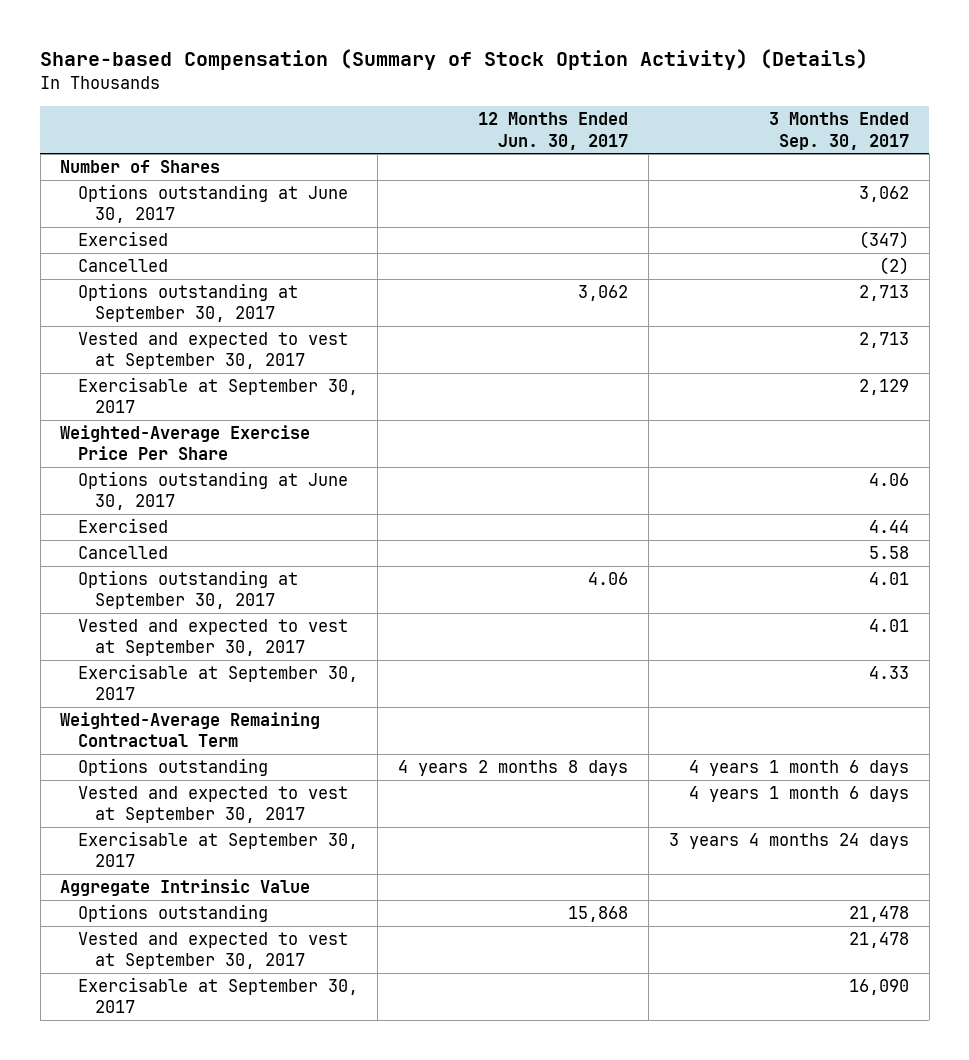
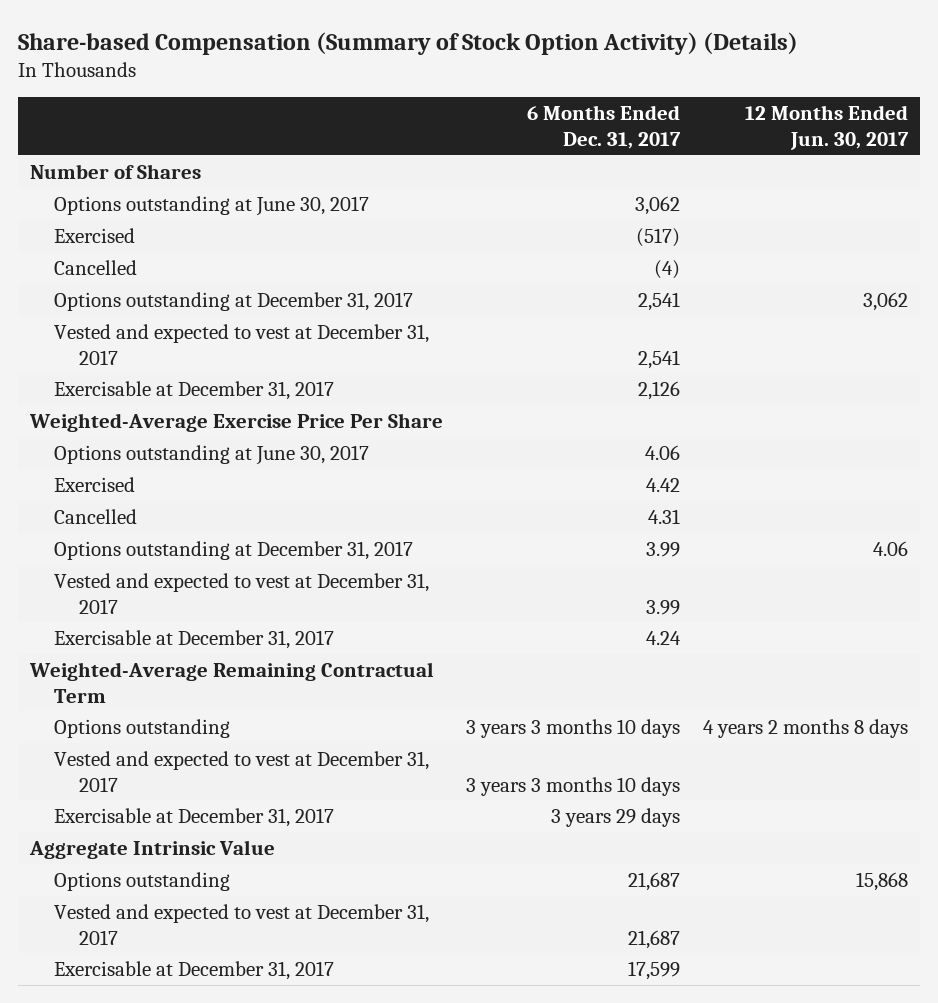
[769,112,910,150] 3 Months Ended Sep. 30, 2017 -> none
none -> [527,105,682,149] 6 Months Ended Dec. 31, 2017
[77,283,298,323] Options outstanding at September 30, 2017 -> [54,291,414,311] Options outstanding at December 31, 2017
[77,332,348,370] Vested and expected to vest at September 30, 2017 -> [54,323,430,365] Vested and expected to vest at December 31, 2017
[77,377,358,414] Exercisable at September 30, 2017 -> [54,380,335,400] Exercisable at December 31, 2017
[77,570,298,610] Options outstanding at September 30, 2017 -> [54,540,414,560] Options outstanding at December 31, 2017
[77,619,348,657] Vested and expected to vest at September 30, 2017 -> [54,572,430,614] Vested and expected to vest at December 31, 2017
[77,664,358,701] Exercisable at September 30, 2017 -> [54,629,335,649] Exercisable at December 31, 2017
[77,786,348,824] Vested and expected to vest at September 30, 2017 -> [54,750,430,792] Vested and expected to vest at December 31, 2017
[77,831,358,868] Exercisable at September 30, 2017 -> [54,807,335,827] Exercisable at December 31, 2017
[77,932,348,970] Vested and expected to vest at September 30, 2017 -> [54,903,430,945] Vested and expected to vest at December 31, 2017
[77,977,358,1014] Exercisable at September 30, 2017 -> [54,960,335,980] Exercisable at December 31, 2017

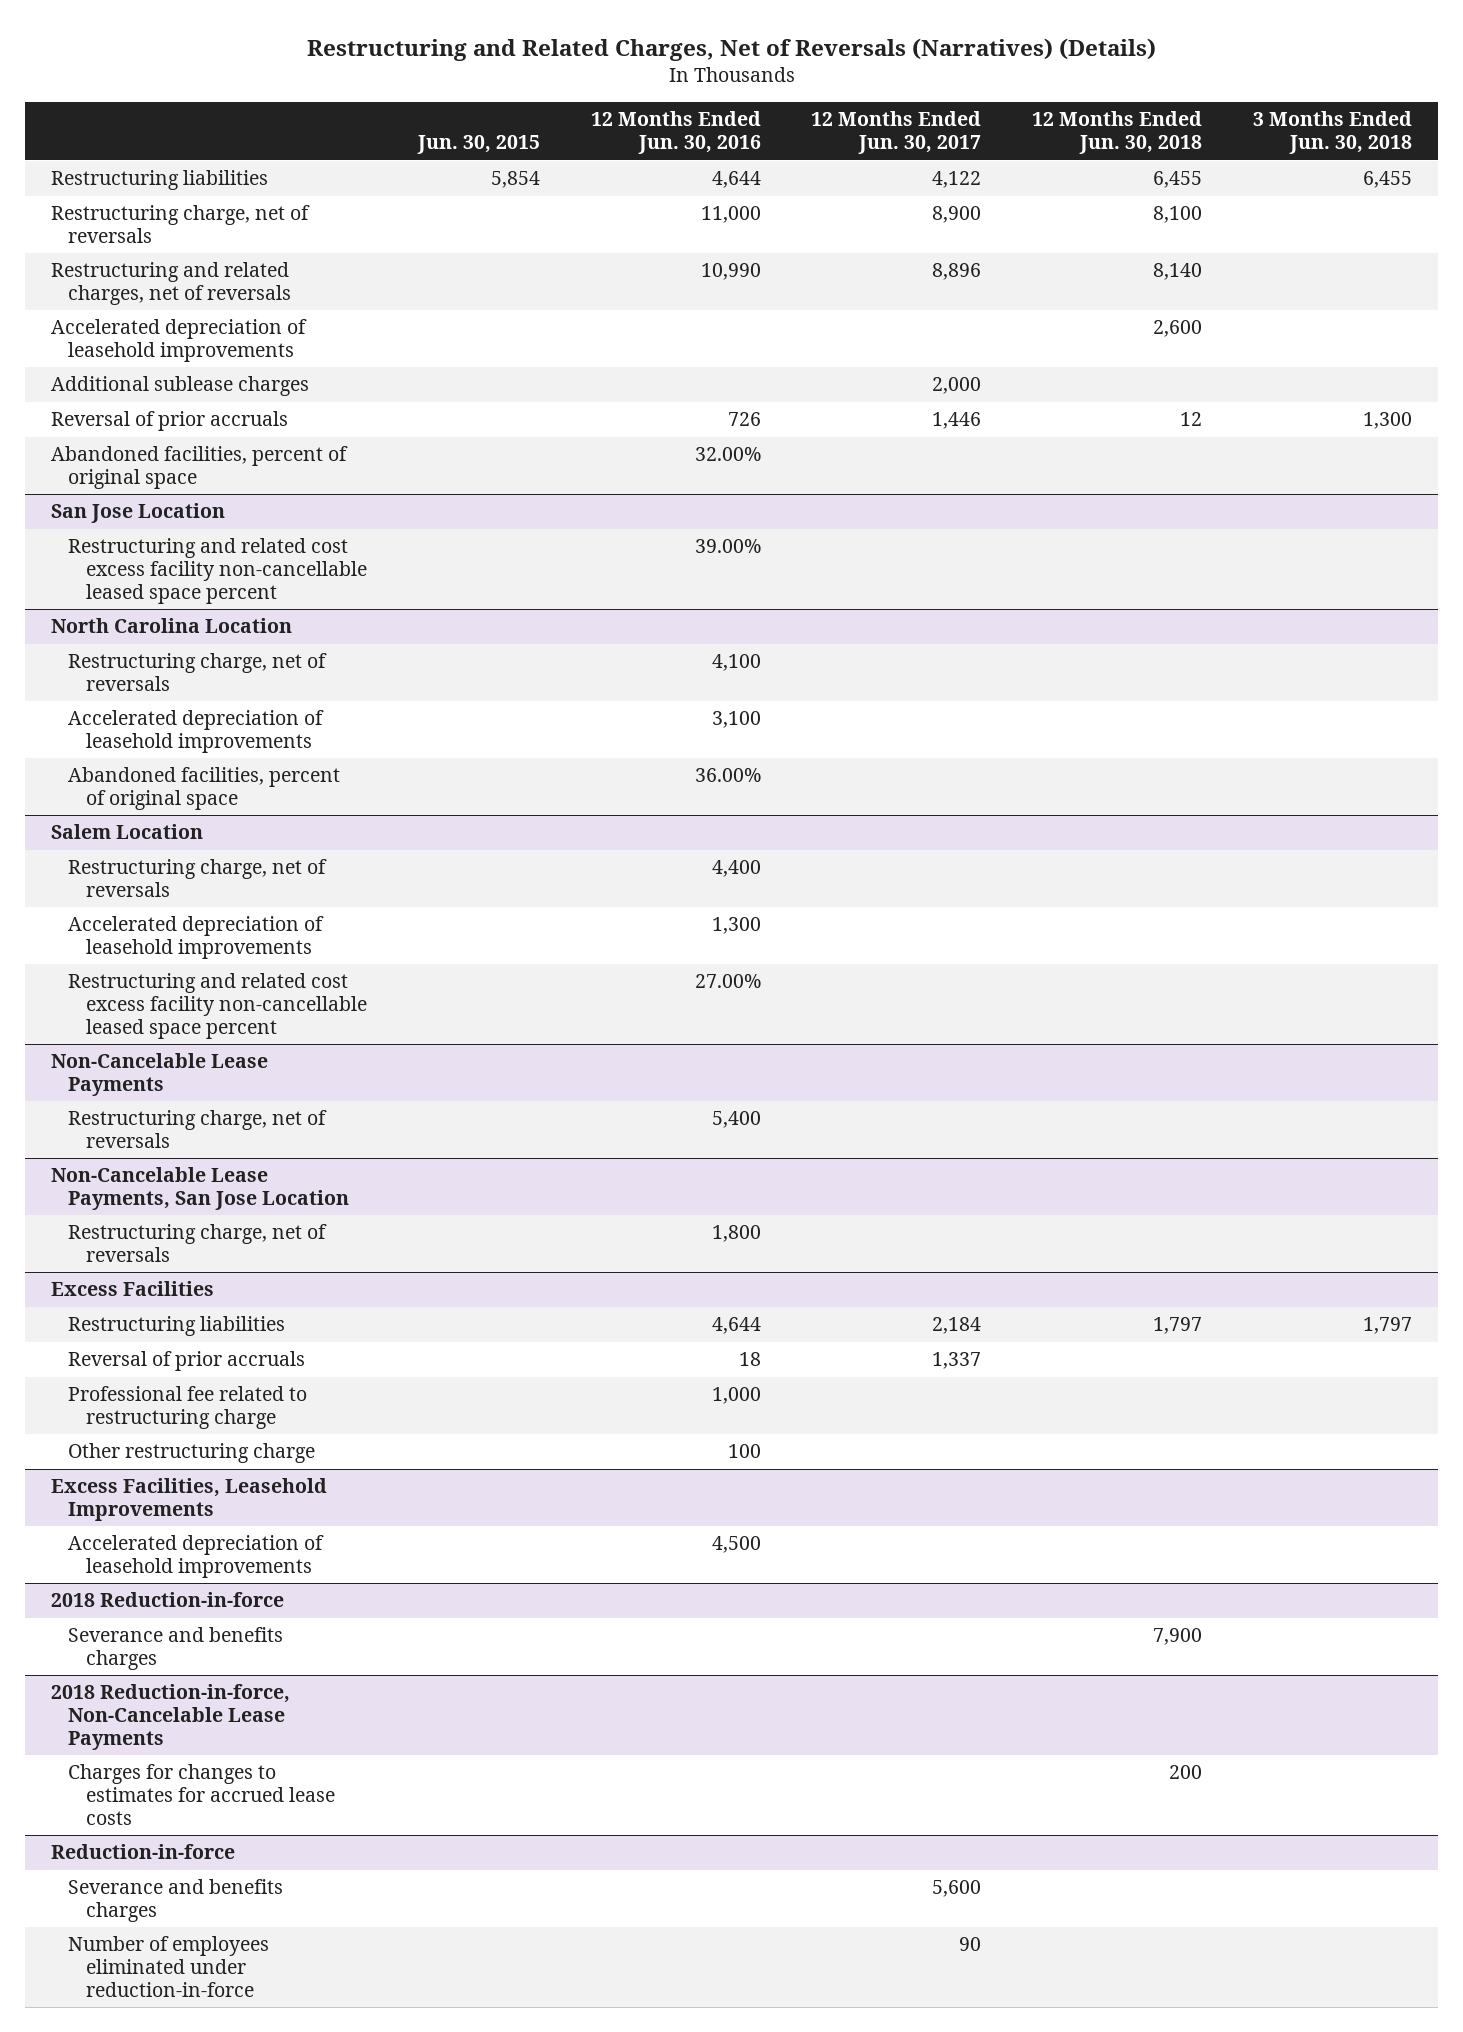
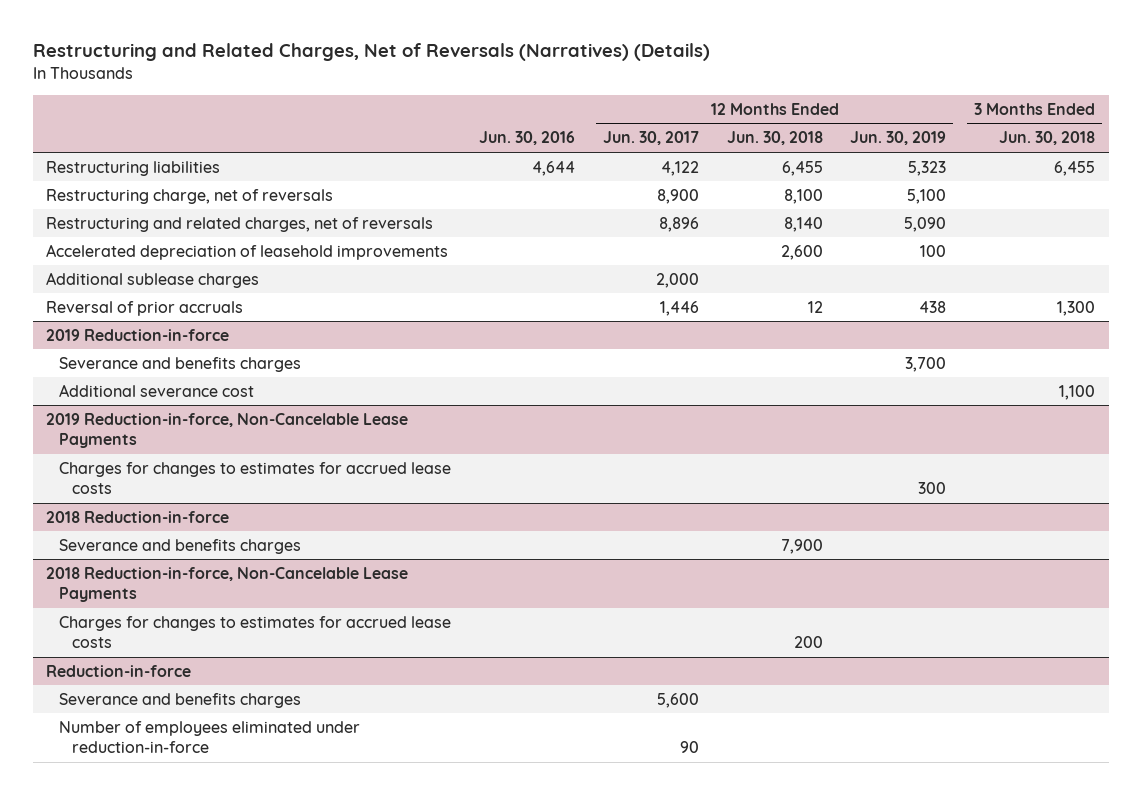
[416,135,540,155] Jun. 30, 2015 -> none
[590,111,761,155] 12 Months Ended Jun. 30, 2016 -> none
none -> [479,131,576,146] Jun. 30, 2016
none -> [850,131,947,146] Jun. 30, 2019
[50,446,348,490] Abandoned facilities, percent of original space -> none
[50,503,225,524] San Jose Location -> none
[68,538,367,605] Restructuring and related cost excess facility non-cancellable leased space percent -> none
[50,618,292,634] North Carolina Location -> none
[68,653,328,692] Restructuring charge, net of reversals -> none
[68,710,325,754] Accelerated depreciation of leasehold improvements -> none
[68,767,341,811] Abandoned facilities, percent of original space -> none
[50,824,203,840] Salem Location -> none
[68,859,328,898] Restructuring charge, net of reversals -> none
[68,916,325,960] Accelerated depreciation of leasehold improvements -> none
[68,973,367,1040] Restructuring and related cost excess facility non-cancellable leased space percent -> none
[68,1110,328,1149] Restructuring charge, net of reversals -> none
[50,1167,350,1211] Non-Cancelable Lease Payments, San Jose Location -> none
[68,1224,328,1263] Restructuring charge, net of reversals -> none
[50,1281,214,1297] Excess Facilities -> none
[68,1316,286,1337] Restructuring liabilities -> none
[68,1351,306,1372] Reversal of prior accruals -> none
[68,1386,308,1430] Professional fee related to restructuring charge -> none
[68,1443,316,1464] Other restructuring charge -> none
[50,1478,327,1522] Excess Facilities, Leasehold Improvements -> none
[68,1535,325,1579] Accelerated depreciation of leasehold improvements -> none
none -> [46,328,230,341] 2019 Reduction-in-force
none -> [59,356,302,372] Severance and benefits charges
none -> [59,383,255,397] Additional severance cost
[50,1053,268,1097] Non-Cancelable Lease Payments -> [46,412,409,449] 2019 Reduction-in-force, Non-Cancelable Lease Payments
none -> [59,461,452,495] Charges for changes to estimates for accrued lease costs

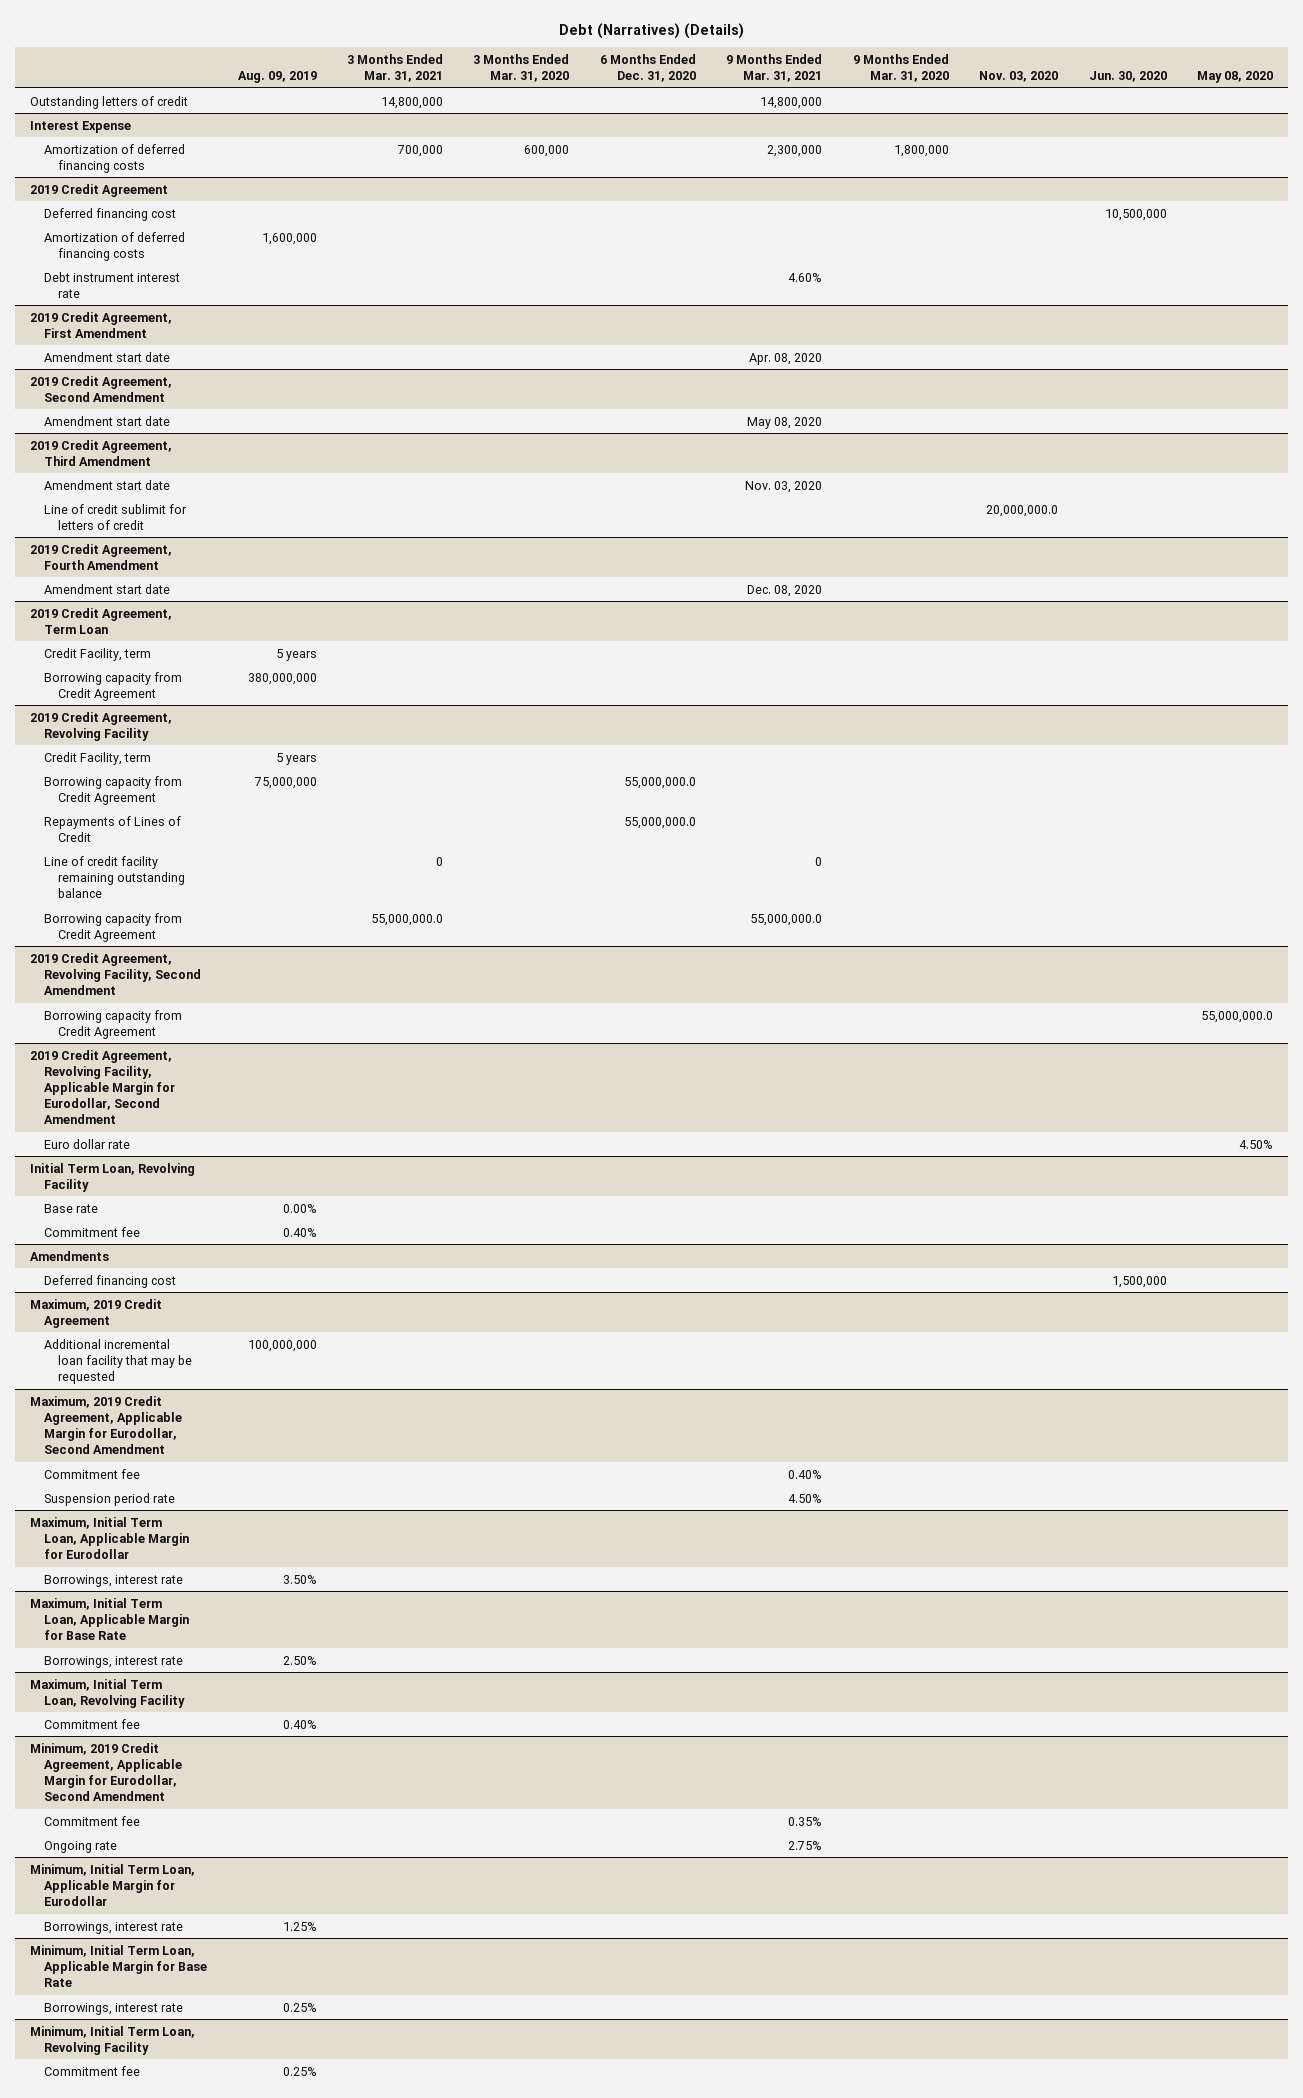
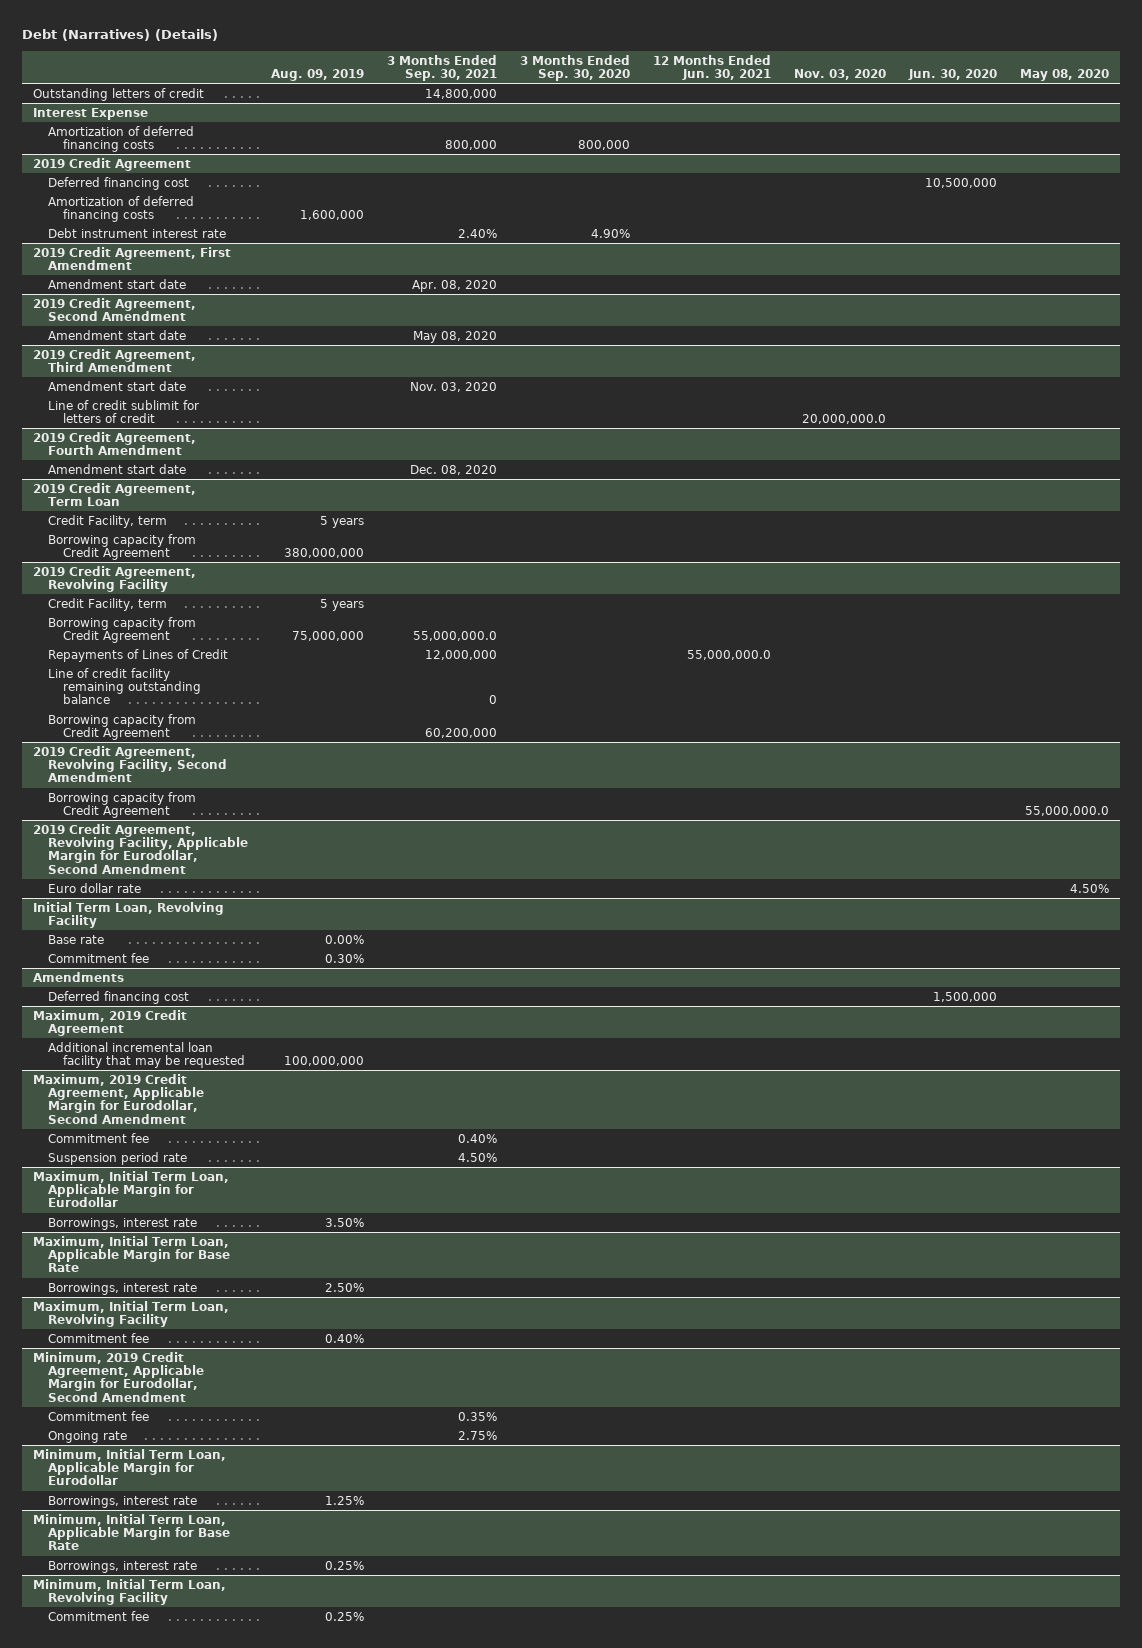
[346,54,443,83] 3 Months Ended Mar. 31, 2021 -> none
[473,54,570,83] 3 Months Ended Mar. 31, 2020 -> none
[599,54,696,83] 6 Months Ended Dec. 31, 2020 -> none
[726,54,823,83] 9 Months Ended Mar. 31, 2021 -> none
[852,54,949,83] 9 Months Ended Mar. 31, 2020 -> none
none -> [387,54,498,81] 3 Months Ended Sep. 30, 2021
none -> [519,54,630,81] 3 Months Ended Sep. 30, 2020
none -> [652,54,771,80] 12 Months Ended Jun. 30, 2021
[282,1227,317,1237] 0.40% -> [325,953,365,963] 0.30%

